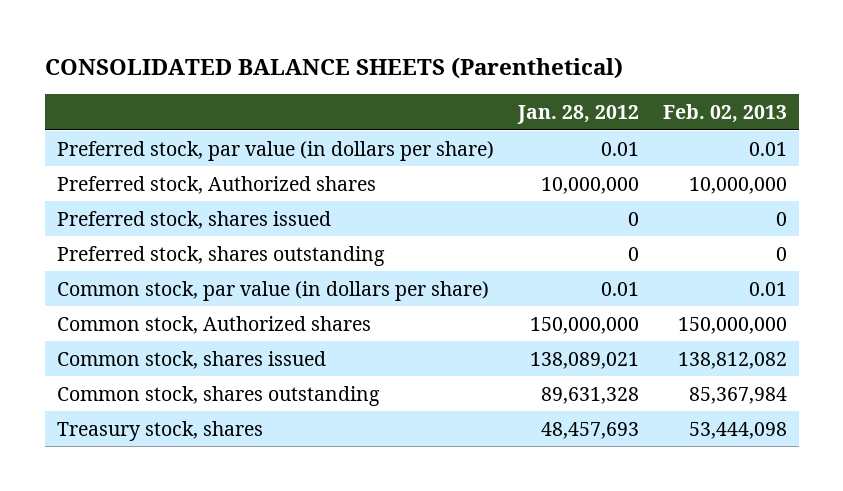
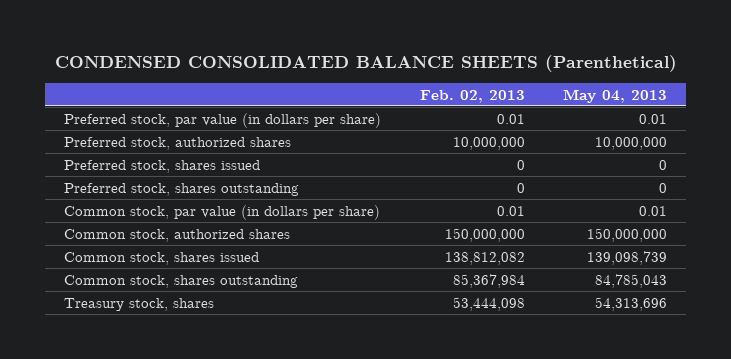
[44,56,623,79] CONSOLIDATED BALANCE SHEETS (Parenthetical) -> [54,55,677,73] CONDENSED CONSOLIDATED BALANCE SHEETS (Parenthetical)
[516,105,639,125] Jan. 28, 2012 -> none
none -> [563,88,668,103] May 04, 2013
[56,175,376,194] Preferred stock, Authorized shares -> [64,136,292,150] Preferred stock, authorized shares
[56,315,371,334] Common stock, Authorized shares -> [64,228,291,242] Common stock, authorized shares

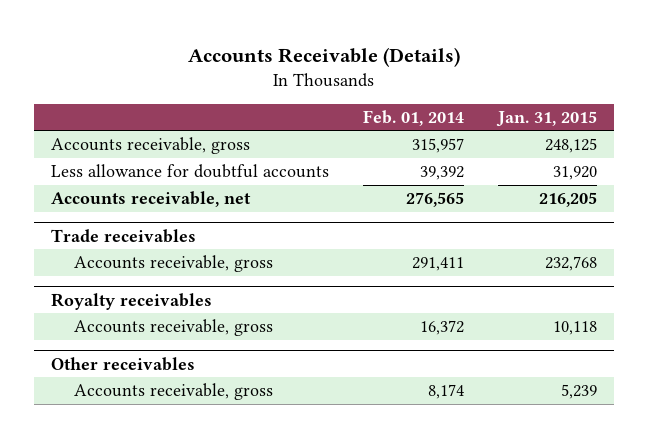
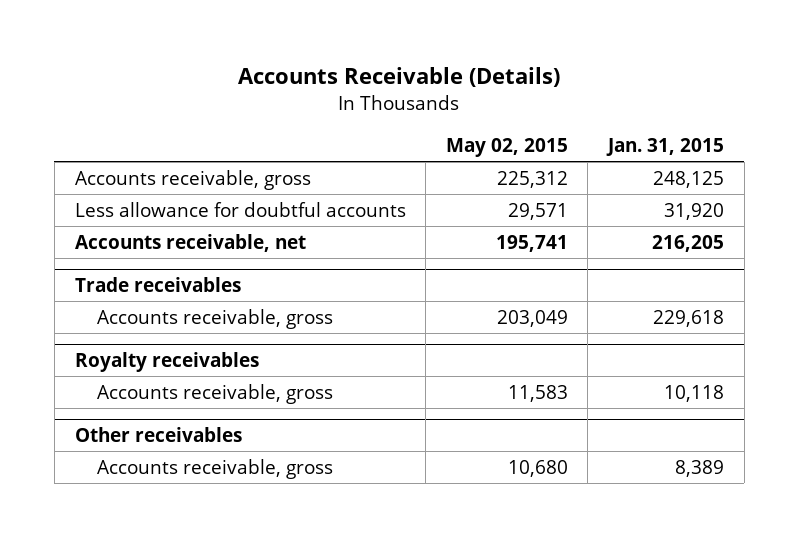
[363,109,465,126] Feb. 01, 2014 -> none
none -> [445,137,568,157] May 02, 2015
[545,256,598,272] 232,768 -> [653,309,725,327] 229,618
[561,384,598,400] 5,239 -> [675,459,725,477] 8,389

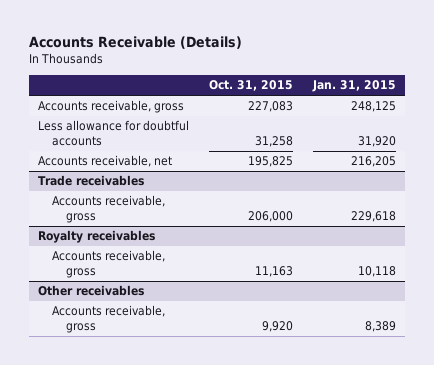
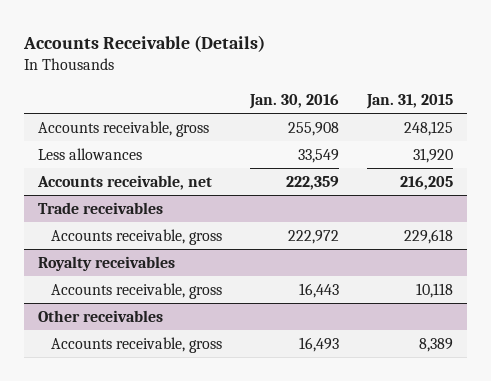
[208,80,293,92] Oct. 31, 2015 -> none
none -> [249,93,340,109] Jan. 30, 2016
[38,120,190,147] Less allowance for doubtful accounts -> [38,147,143,160] Less allowances

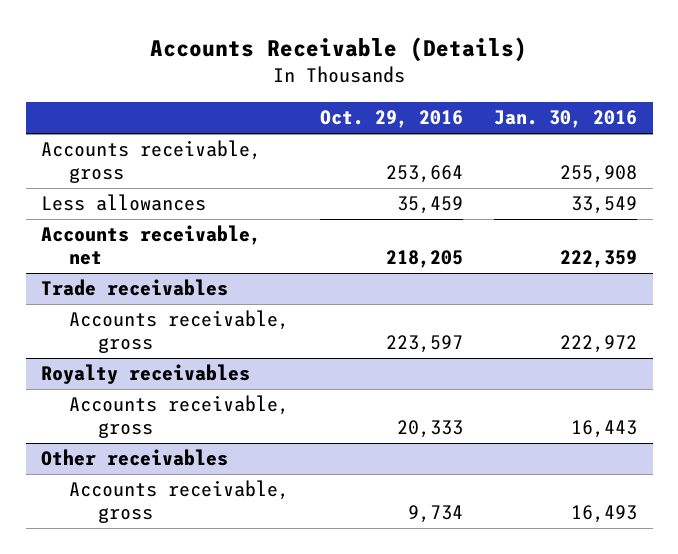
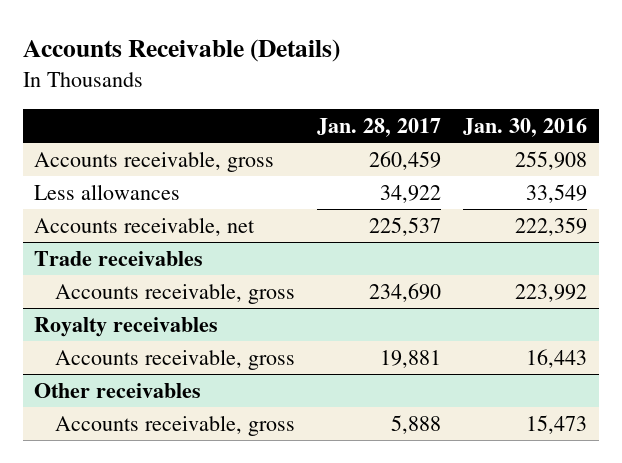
[320,110,464,129] Oct. 29, 2016 -> none
none -> [317,117,442,137] Jan. 28, 2017
[560,334,638,353] 222,972 -> [515,283,588,302] 223,992
[571,504,638,523] 16,493 -> [526,414,588,434] 15,473

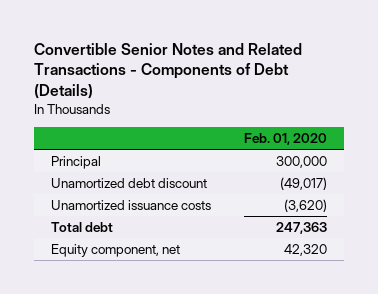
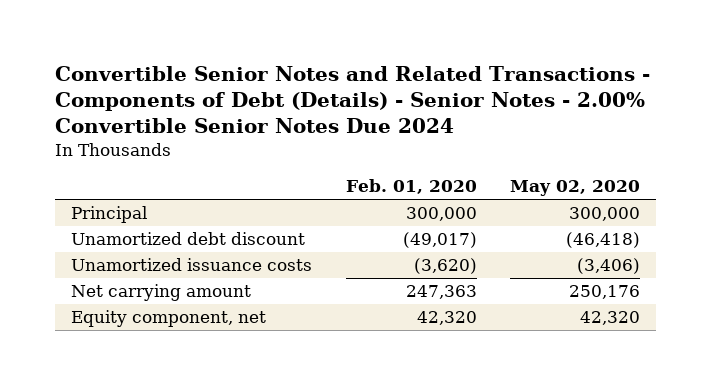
[33,42,302,100] Convertible Senior Notes and Related Transactions - Components of Debt (Details) -> [54,66,650,134] Convertible Senior Notes and Related Transactions - Components of Debt (Details) - Senior Notes - 2.00% Convertible Senior Notes Due 2024
none -> [509,180,640,197] May 02, 2020
[50,221,113,232] Total debt -> [71,284,252,302] Net carrying amount

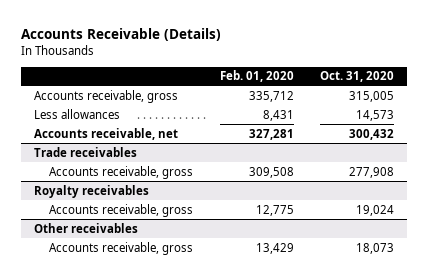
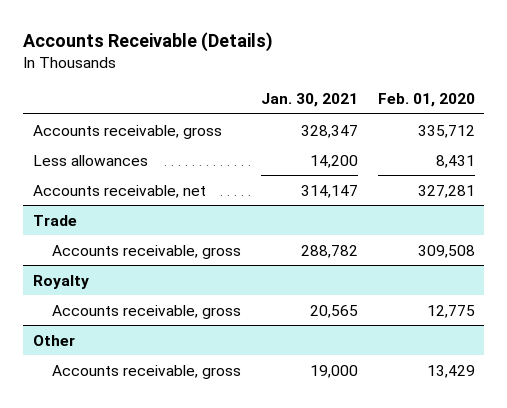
[319,71,394,83] Oct. 31, 2020 -> none
none -> [260,93,358,108] Jan. 30, 2021
[34,146,138,157] Trade receivables -> [32,214,77,226] Trade
[34,184,150,198] Royalty receivables -> [32,274,89,289] Royalty
[34,222,139,233] Other receivables -> [32,334,75,346] Other

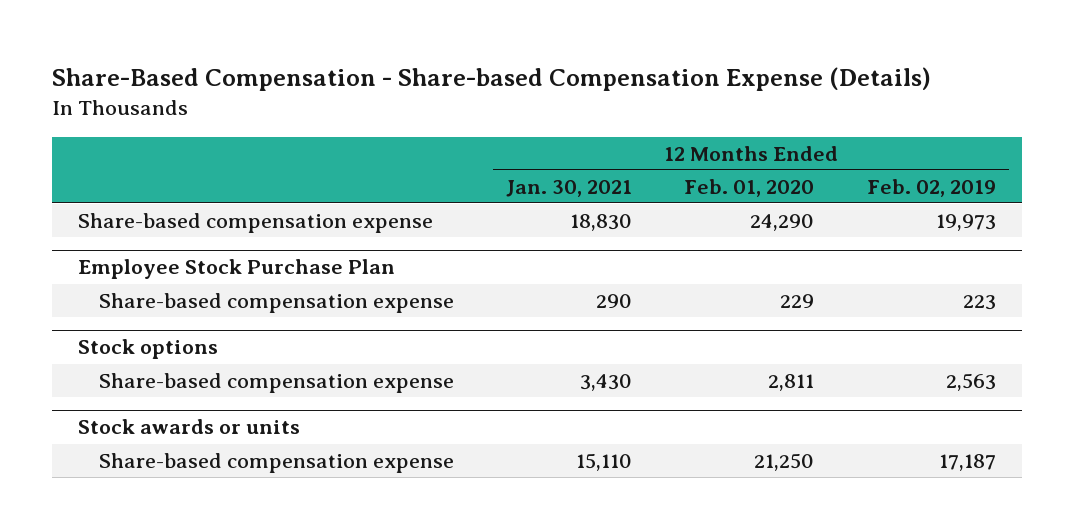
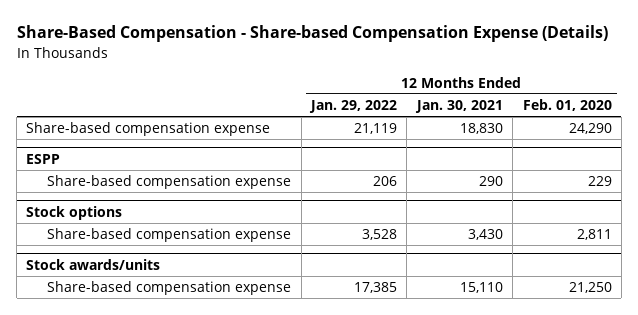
[866,178,996,197] Feb. 02, 2019 -> none
none -> [309,100,398,114] Jan. 29, 2022
[78,259,396,280] Employee Stock Purchase Plan -> [26,153,61,164] ESPP
[78,419,301,435] Stock awards or units -> [26,258,161,270] Stock awards/units

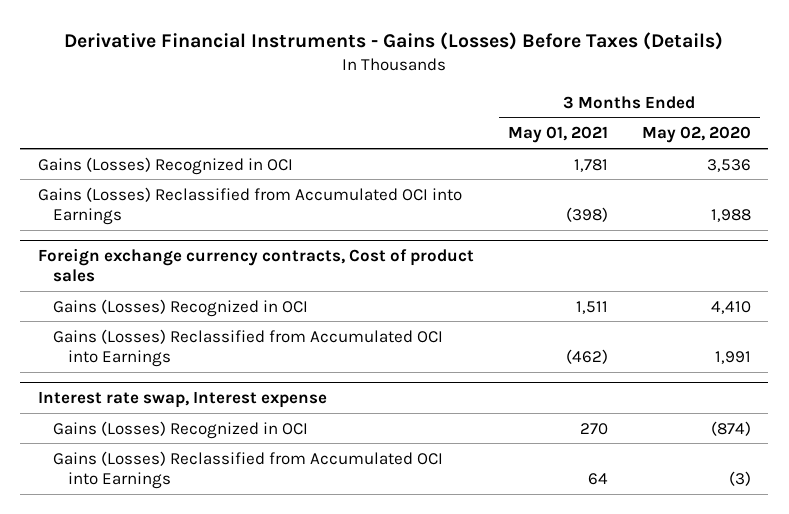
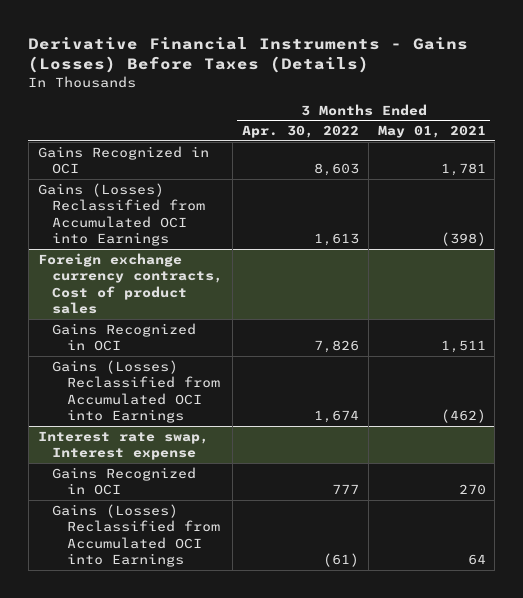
[642,126,752,144] May 02, 2020 -> none
none -> [242,124,360,138] Apr. 30, 2022
[37,156,293,175] Gains (Losses) Recognized in OCI -> [37,145,209,175] Gains Recognized in OCI
[52,298,308,317] Gains (Losses) Recognized in OCI -> [52,322,197,352] Gains Recognized in OCI
[52,420,308,439] Gains (Losses) Recognized in OCI -> [52,466,197,496] Gains Recognized in OCI

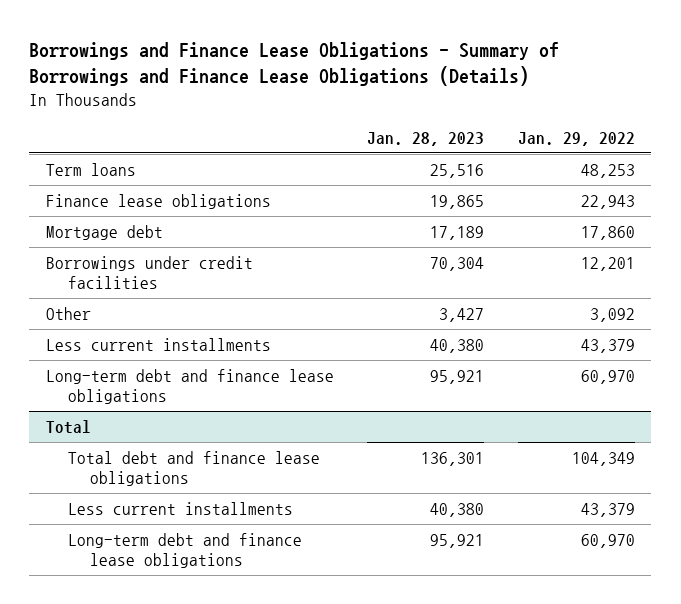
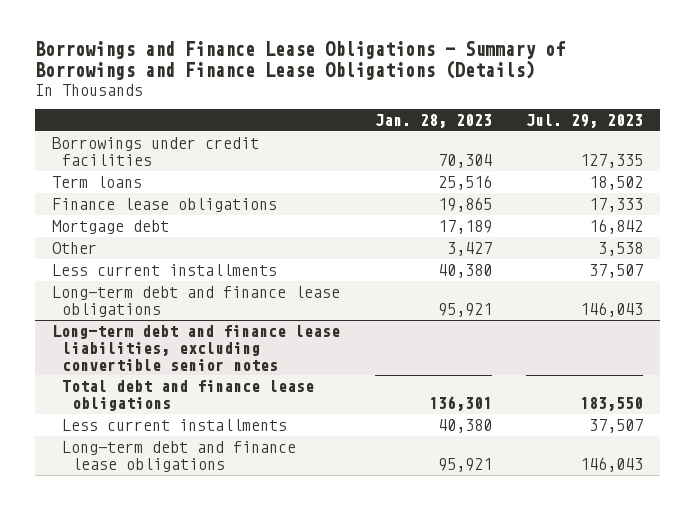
[517,131,635,146] Jan. 29, 2022 -> none
none -> [525,114,643,129] Jul. 29, 2023
[46,255,254,290] Borrowings under credit facilities -> [52,136,260,166] Borrowings under credit facilities
[46,419,92,434] Total -> [52,324,341,371] Long-term debt and finance lease liabilities, excluding convertible senior notes

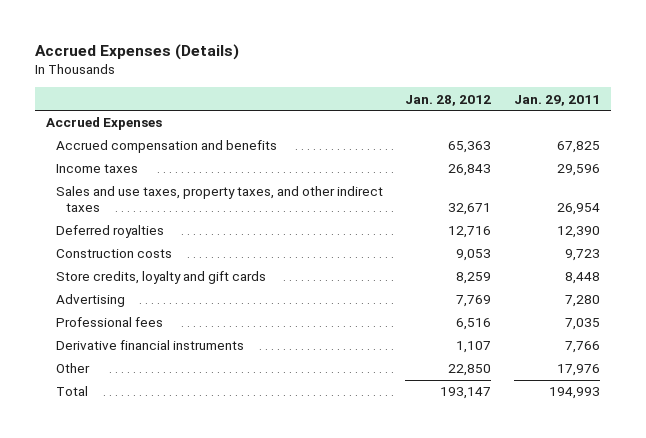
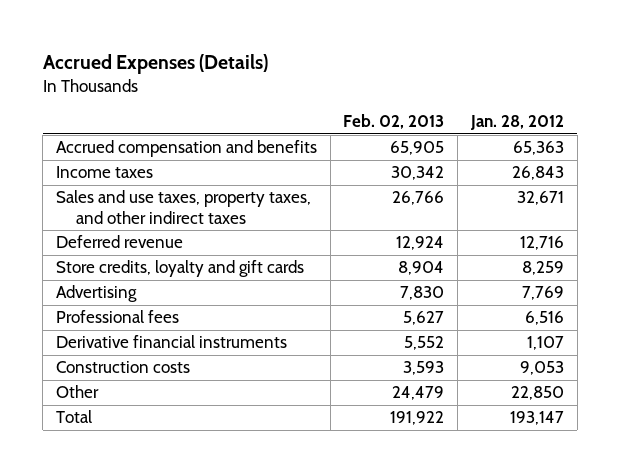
[513,94,600,106] Jan. 29, 2011 -> none
none -> [343,114,445,130] Feb. 02, 2013
[46,117,163,131] Accrued Expenses -> none
[56,225,165,239] Deferred royalties -> [55,235,183,249] Deferred revenue
[56,249,173,259] Construction costs -> [55,361,190,374] Construction costs

